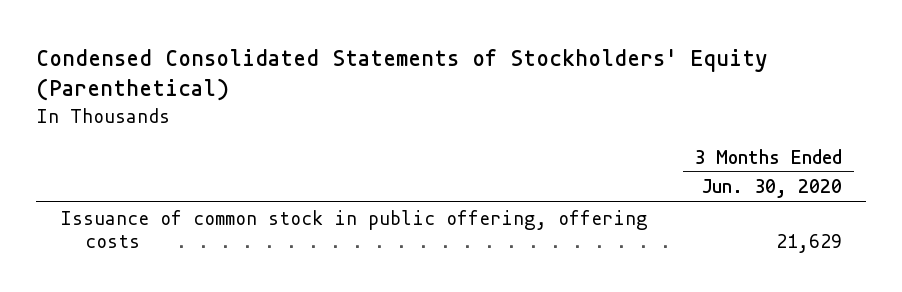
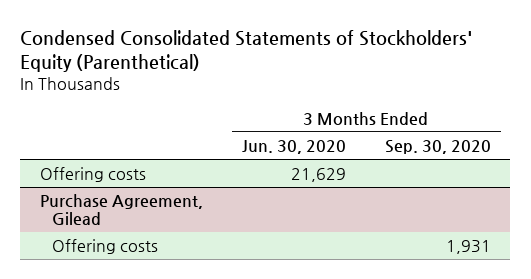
none -> [384,139,491,154] Sep. 30, 2020
[59,209,648,248] Issuance of common stock in public offering, offering costs -> [39,167,146,183] Offering costs
none -> [39,194,203,226] Purchase Agreement, Gilead
none -> [51,239,158,255] Offering costs

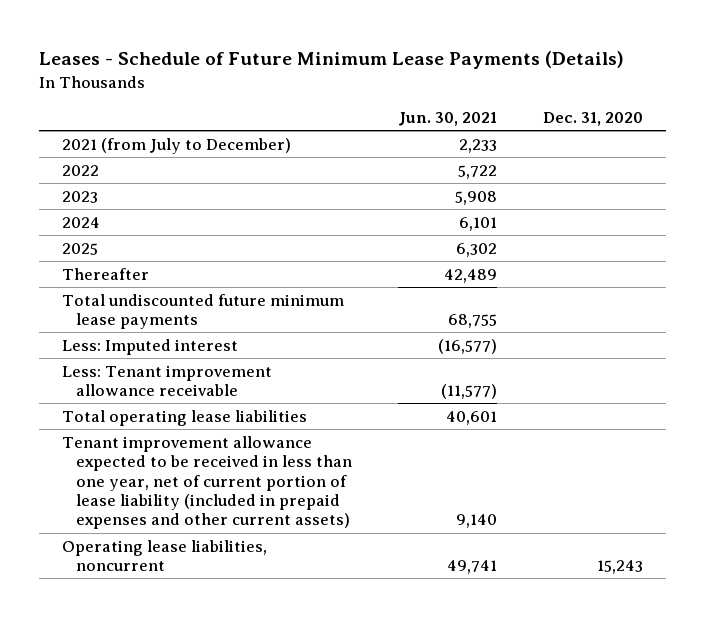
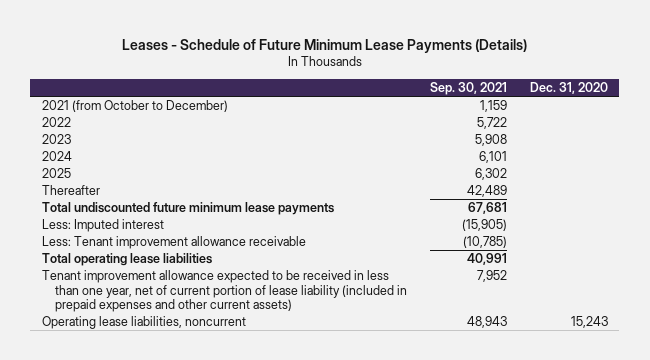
[397,112,497,127] Jun. 30, 2021 -> none
none -> [429,81,507,95] Sep. 30, 2021
[62,137,292,154] 2021 (from July to December) -> [41,100,228,113] 2021 (from October to December)

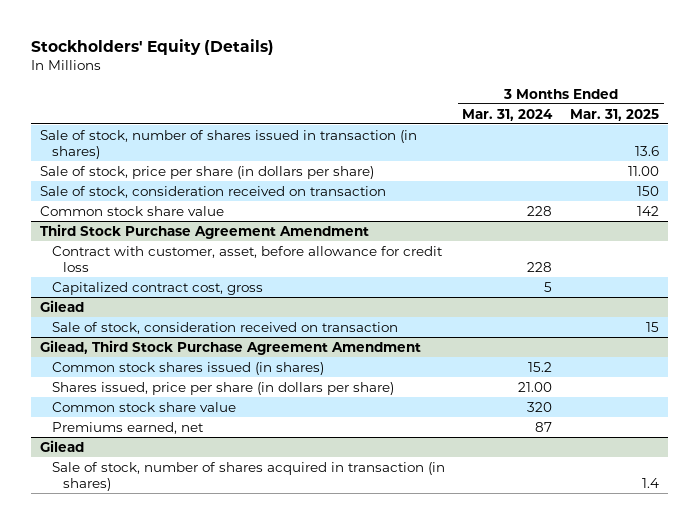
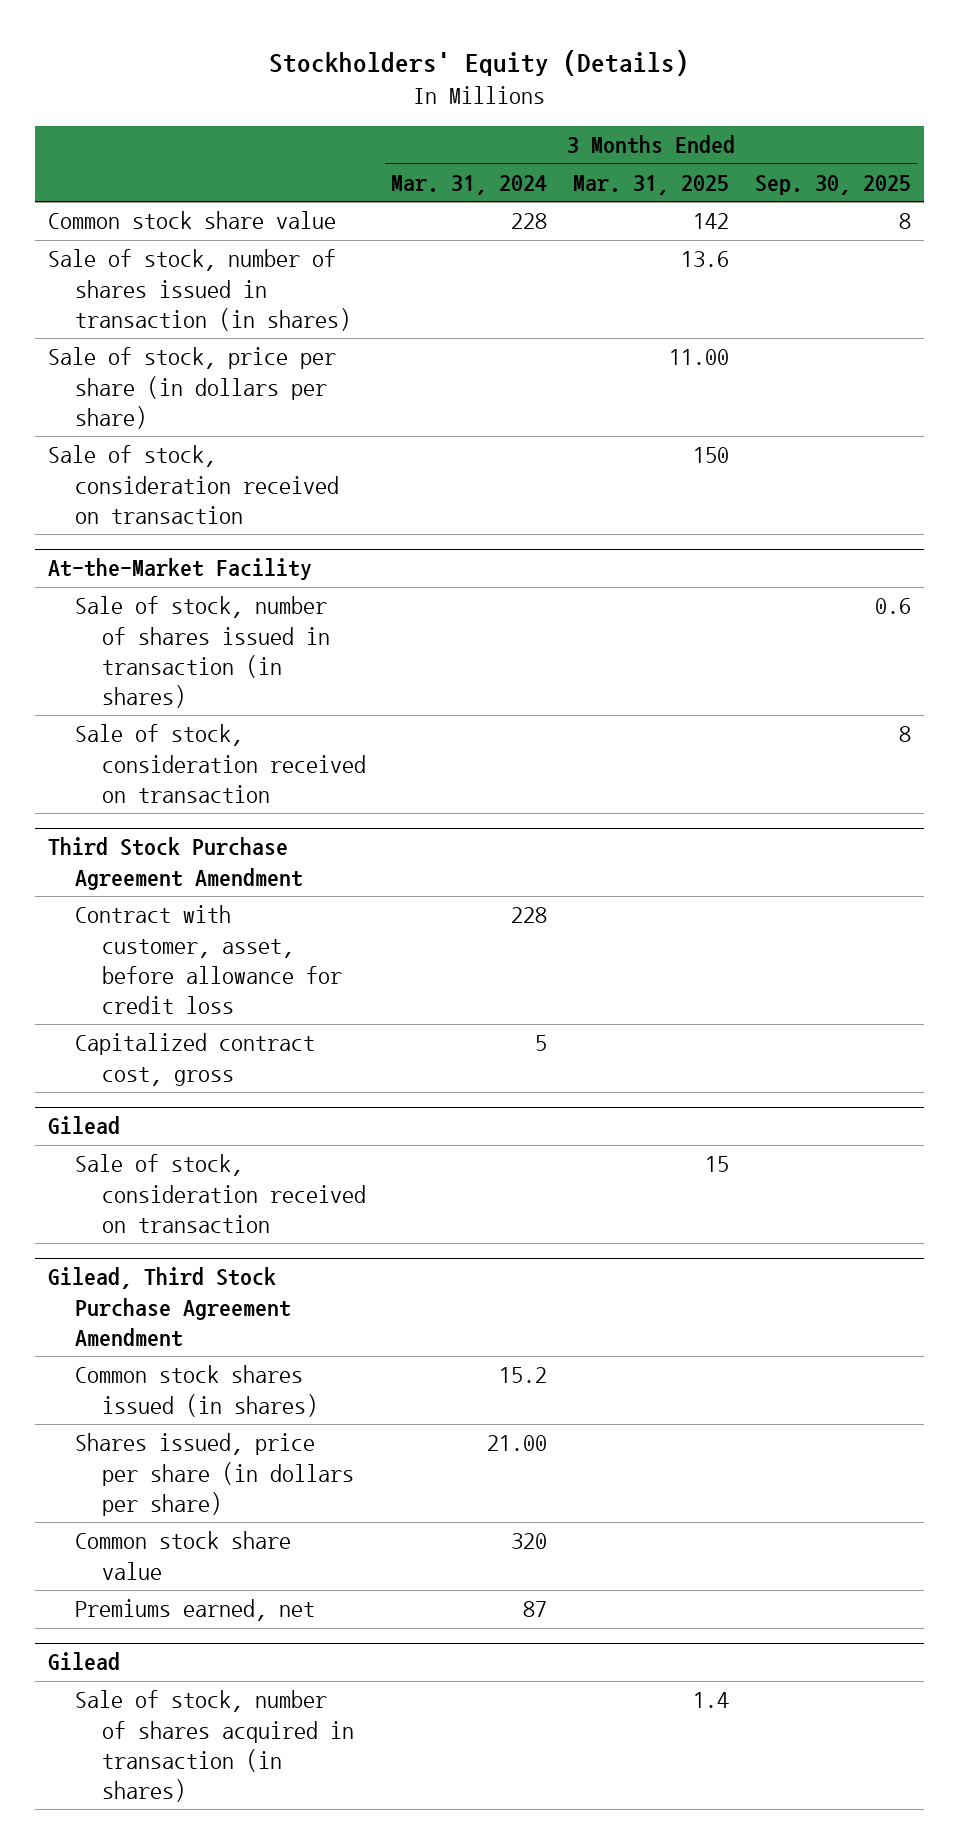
none -> [754,174,911,195] Sep. 30, 2025
[39,205,224,216] Common stock share value -> [47,211,336,230] Common stock share value
none -> [47,558,312,581] At-the-Market Facility
none -> [74,596,330,709] Sale of stock, number of shares issued in transaction (in shares)
none -> [74,724,366,803] Sale of stock, consideration received on transaction

